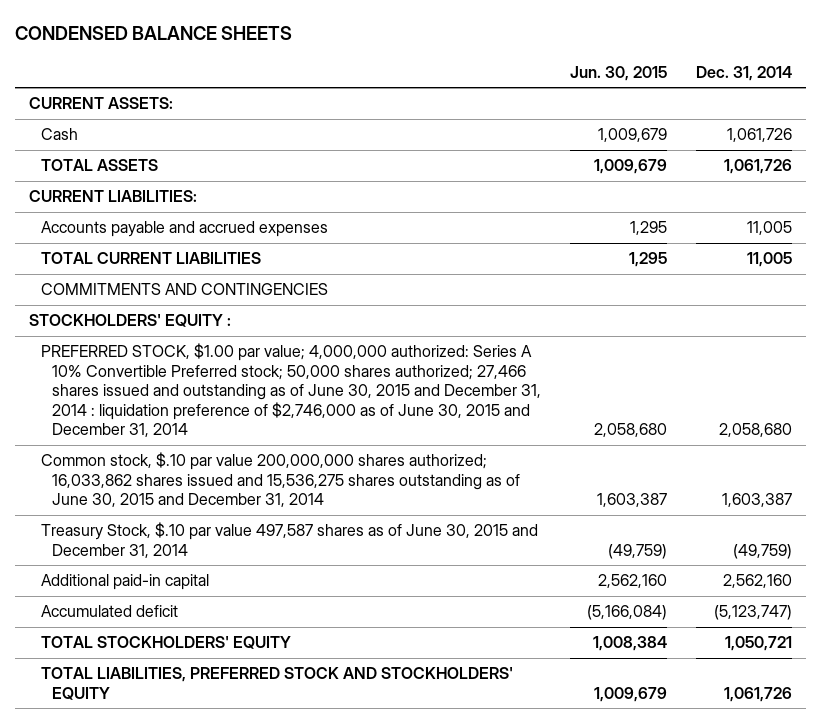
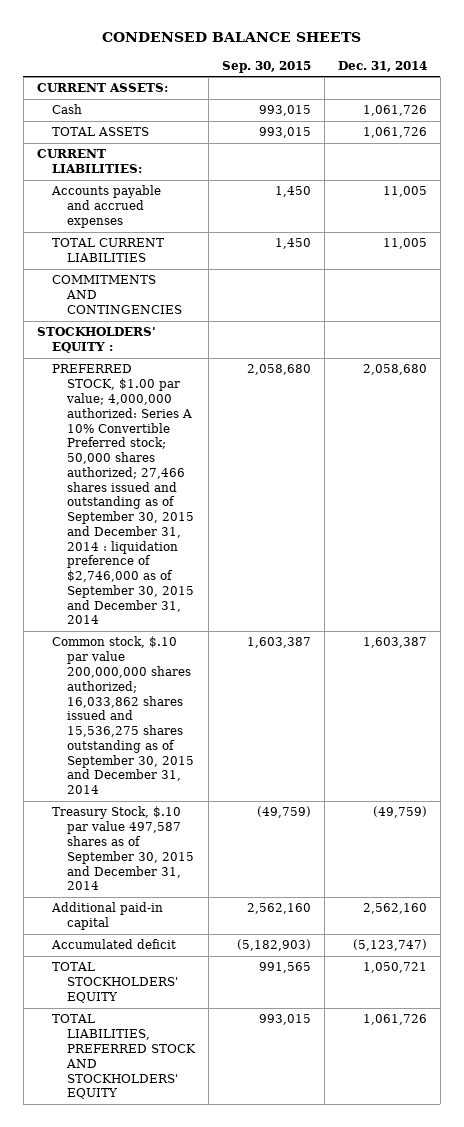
[570,65,668,81] Jun. 30, 2015 -> none
none -> [221,60,311,73] Sep. 30, 2015
[40,343,542,438] PREFERRED STOCK, $1.00 par value; 4,000,000 authorized: Series A 10% Convertible Preferred stock; 50,000 shares authorized; 27,466 shares issued and outstanding as of June 30, 2015 and December 31, 2014 : liquidation preference of $2,746,000 as of June 30, 2015 and December 31, 2014 -> [51,364,194,625] PREFERRED STOCK, $1.00 par value; 4,000,000 authorized: Series A 10% Convertible Preferred stock; 50,000 shares authorized; 27,466 shares issued and outstanding as of September 30, 2015 and December 31, 2014 : liquidation preference of $2,746,000 as of September 30, 2015 and December 31, 2014
[40,452,521,508] Common stock, $.10 par value 200,000,000 shares authorized; 16,033,862 shares issued and 15,536,275 shares outstanding as of June 30, 2015 and December 31, 2014 -> [51,636,194,795] Common stock, $.10 par value 200,000,000 shares authorized; 16,033,862 shares issued and 15,536,275 shares outstanding as of September 30, 2015 and December 31, 2014
[40,522,538,558] Treasury Stock, $.10 par value 497,587 shares as of June 30, 2015 and December 31, 2014 -> [51,806,194,891] Treasury Stock, $.10 par value 497,587 shares as of September 30, 2015 and December 31, 2014

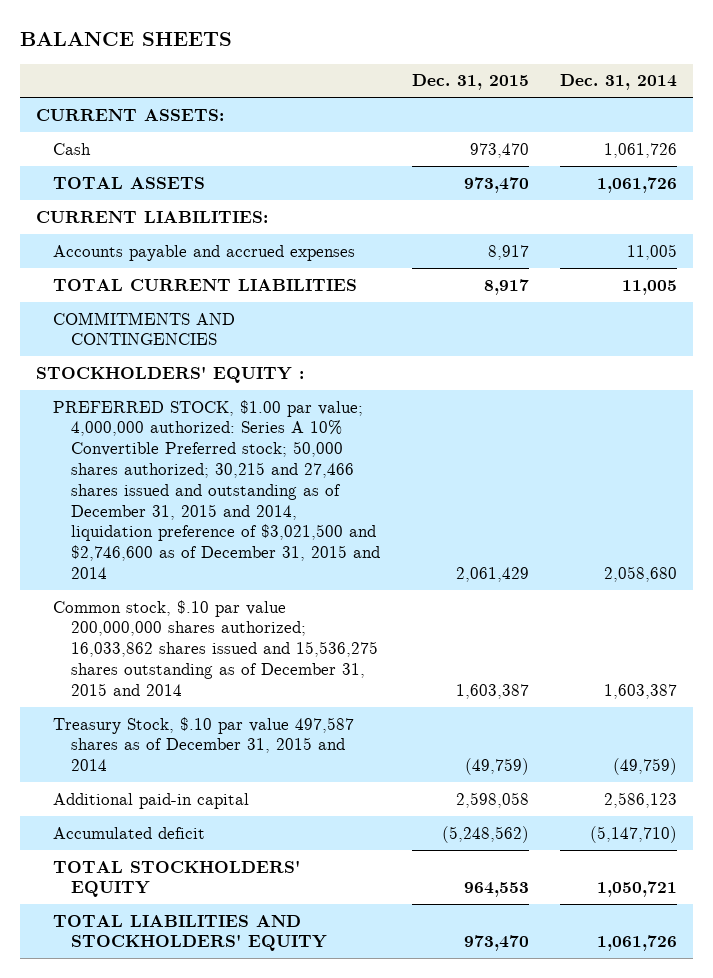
[101,32,361,43] CONDENSED BALANCE SHEETS -> [19,32,232,47] BALANCE SHEETS
[221,60,311,73] Sep. 30, 2015 -> none
none -> [411,74,529,91] Dec. 31, 2015
[51,364,194,625] PREFERRED STOCK, $1.00 par value; 4,000,000 authorized: Series A 10% Convertible Preferred stock; 50,000 shares authorized; 27,466 shares issued and outstanding as of September 30, 2015 and December 31, 2014 : liquidation preference of $2,746,000 as of September 30, 2015 and December 31, 2014 -> [53,399,381,579] PREFERRED STOCK, $1.00 par value; 4,000,000 authorized: Series A 10% Convertible Preferred stock; 50,000 shares authorized; 30,215 and 27,466 shares issued and outstanding as of December 31, 2015 and 2014, liquidation preference of $3,021,500 and $2,746,600 as of December 31, 2015 and 2014
[51,636,194,795] Common stock, $.10 par value 200,000,000 shares authorized; 16,033,862 shares issued and 15,536,275 shares outstanding as of September 30, 2015 and December 31, 2014 -> [53,599,379,696] Common stock, $.10 par value 200,000,000 shares authorized; 16,033,862 shares issued and 15,536,275 shares outstanding as of December 31, 2015 and 2014
[51,806,194,891] Treasury Stock, $.10 par value 497,587 shares as of September 30, 2015 and December 31, 2014 -> [53,716,355,772] Treasury Stock, $.10 par value 497,587 shares as of December 31, 2015 and 2014
[362,903,427,915] 2,562,160 -> [604,791,678,808] 2,586,123
[352,939,427,952] (5,123,747) -> [590,825,678,843] (5,147,710)
[51,1014,196,1100] TOTAL LIABILITIES, PREFERRED STOCK AND STOCKHOLDERS' EQUITY -> [53,914,328,952] TOTAL LIABILITIES AND STOCKHOLDERS' EQUITY

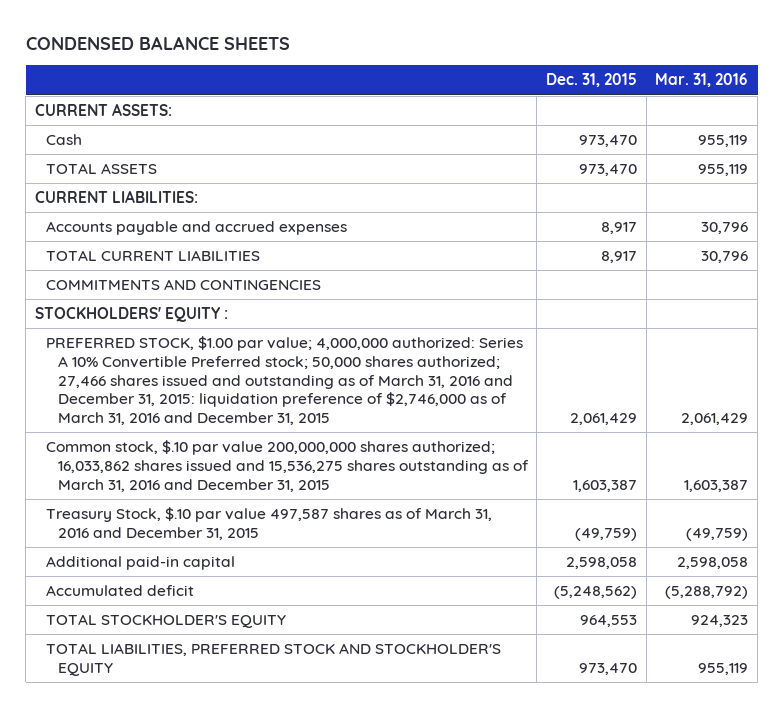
[19,32,232,47] BALANCE SHEETS -> [25,35,290,50] CONDENSED BALANCE SHEETS
[560,74,678,91] Dec. 31, 2014 -> none
none -> [655,73,749,88] Mar. 31, 2016
[53,399,381,579] PREFERRED STOCK, $1.00 par value; 4,000,000 authorized: Series A 10% Convertible Preferred stock; 50,000 shares authorized; 30,215 and 27,466 shares issued and outstanding as of December 31, 2015 and 2014, liquidation preference of $3,021,500 and $2,746,600 as of December 31, 2015 and 2014 -> [46,336,524,426] PREFERRED STOCK, $1.00 par value; 4,000,000 authorized: Series A 10% Convertible Preferred stock; 50,000 shares authorized; 27,466 shares issued and outstanding as of March 31, 2016 and December 31, 2015: liquidation preference of $2,746,000 as of March 31, 2016 and December 31, 2015
[53,599,379,696] Common stock, $.10 par value 200,000,000 shares authorized; 16,033,862 shares issued and 15,536,275 shares outstanding as of December 31, 2015 and 2014 -> [46,440,529,492] Common stock, $.10 par value 200,000,000 shares authorized; 16,033,862 shares issued and 15,536,275 shares outstanding as of March 31, 2016 and December 31, 2015
[53,716,355,772] Treasury Stock, $.10 par value 497,587 shares as of December 31, 2015 and 2014 -> [46,507,493,540] Treasury Stock, $.10 par value 497,587 shares as of March 31, 2016 and December 31, 2015
[53,859,301,898] TOTAL STOCKHOLDERS' EQUITY -> [46,614,287,629] TOTAL STOCKHOLDER'S EQUITY
[53,914,328,952] TOTAL LIABILITIES AND STOCKHOLDERS' EQUITY -> [46,643,502,676] TOTAL LIABILITIES, PREFERRED STOCK AND STOCKHOLDER'S EQUITY

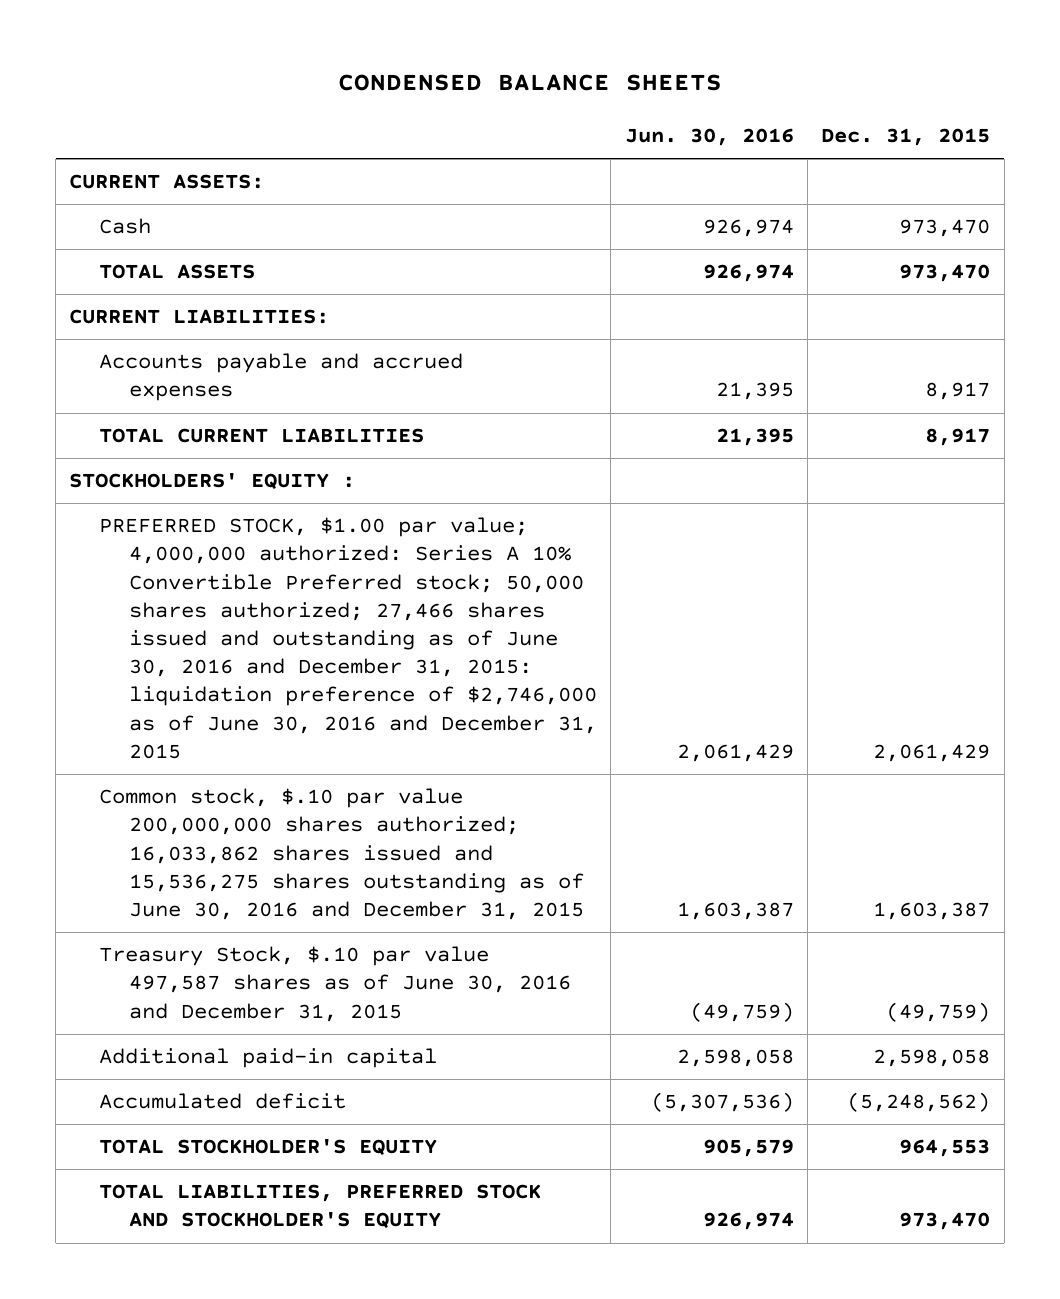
[655,73,749,88] Mar. 31, 2016 -> none
none -> [624,128,794,147] Jun. 30, 2016
[46,279,322,291] COMMITMENTS AND CONTINGENCIES -> none
[46,336,524,426] PREFERRED STOCK, $1.00 par value; 4,000,000 authorized: Series A 10% Convertible Preferred stock; 50,000 shares authorized; 27,466 shares issued and outstanding as of March 31, 2016 and December 31, 2015: liquidation preference of $2,746,000 as of March 31, 2016 and December 31, 2015 -> [99,517,598,759] PREFERRED STOCK, $1.00 par value; 4,000,000 authorized: Series A 10% Convertible Preferred stock; 50,000 shares authorized; 27,466 shares issued and outstanding as of June 30, 2016 and December 31, 2015: liquidation preference of $2,746,000 as of June 30, 2016 and December 31, 2015
[46,440,529,492] Common stock, $.10 par value 200,000,000 shares authorized; 16,033,862 shares issued and 15,536,275 shares outstanding as of March 31, 2016 and December 31, 2015 -> [99,788,585,921] Common stock, $.10 par value 200,000,000 shares authorized; 16,033,862 shares issued and 15,536,275 shares outstanding as of June 30, 2016 and December 31, 2015
[46,507,493,540] Treasury Stock, $.10 par value 497,587 shares as of March 31, 2016 and December 31, 2015 -> [99,946,572,1022] Treasury Stock, $.10 par value 497,587 shares as of June 30, 2016 and December 31, 2015

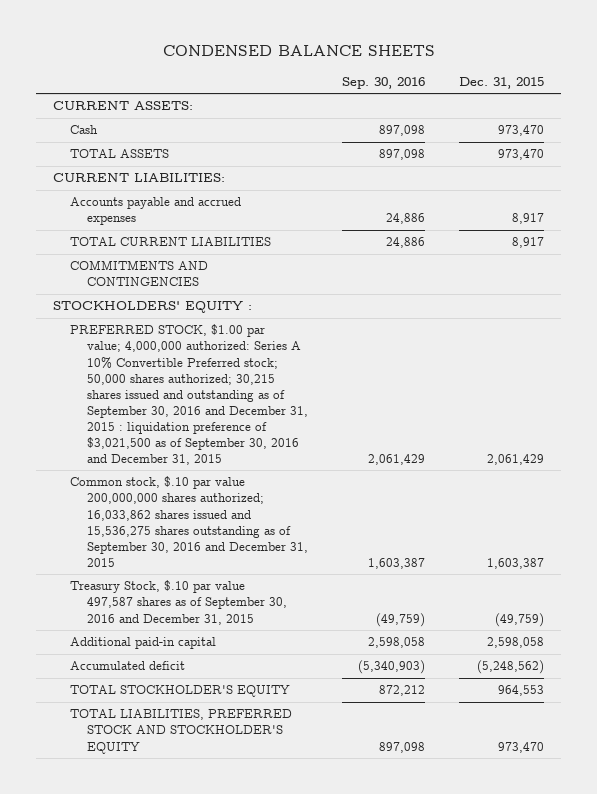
[624,128,794,147] Jun. 30, 2016 -> none
none -> [342,76,426,89] Sep. 30, 2016
none -> [70,260,209,287] COMMITMENTS AND CONTINGENCIES
[99,517,598,759] PREFERRED STOCK, $1.00 par value; 4,000,000 authorized: Series A 10% Convertible Preferred stock; 50,000 shares authorized; 27,466 shares issued and outstanding as of June 30, 2016 and December 31, 2015: liquidation preference of $2,746,000 as of June 30, 2016 and December 31, 2015 -> [70,324,308,466] PREFERRED STOCK, $1.00 par value; 4,000,000 authorized: Series A 10% Convertible Preferred stock; 50,000 shares authorized; 30,215 shares issued and outstanding as of September 30, 2016 and December 31, 2015 : liquidation preference of $3,021,500 as of September 30, 2016 and December 31, 2015
[99,788,585,921] Common stock, $.10 par value 200,000,000 shares authorized; 16,033,862 shares issued and 15,536,275 shares outstanding as of June 30, 2016 and December 31, 2015 -> [70,476,308,567] Common stock, $.10 par value 200,000,000 shares authorized; 16,033,862 shares issued and 15,536,275 shares outstanding as of September 30, 2016 and December 31, 2015
[99,946,572,1022] Treasury Stock, $.10 par value 497,587 shares as of June 30, 2016 and December 31, 2015 -> [70,580,287,625] Treasury Stock, $.10 par value 497,587 shares as of September 30, 2016 and December 31, 2015

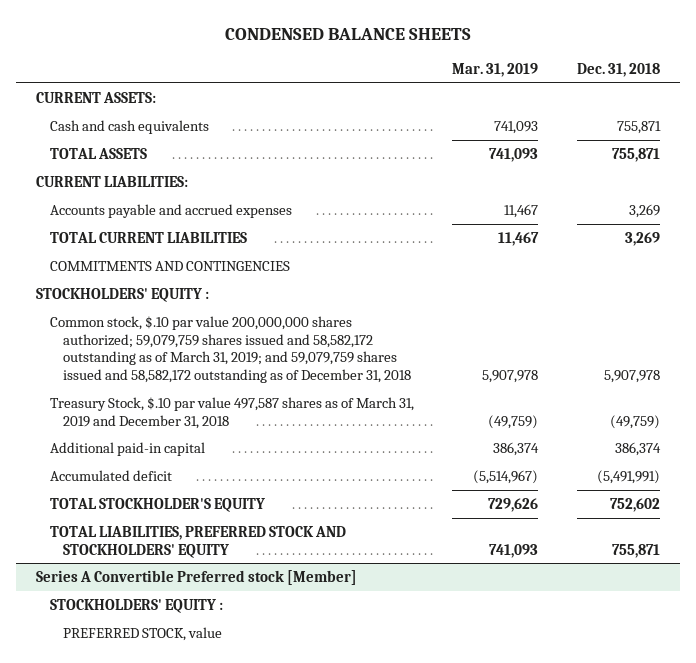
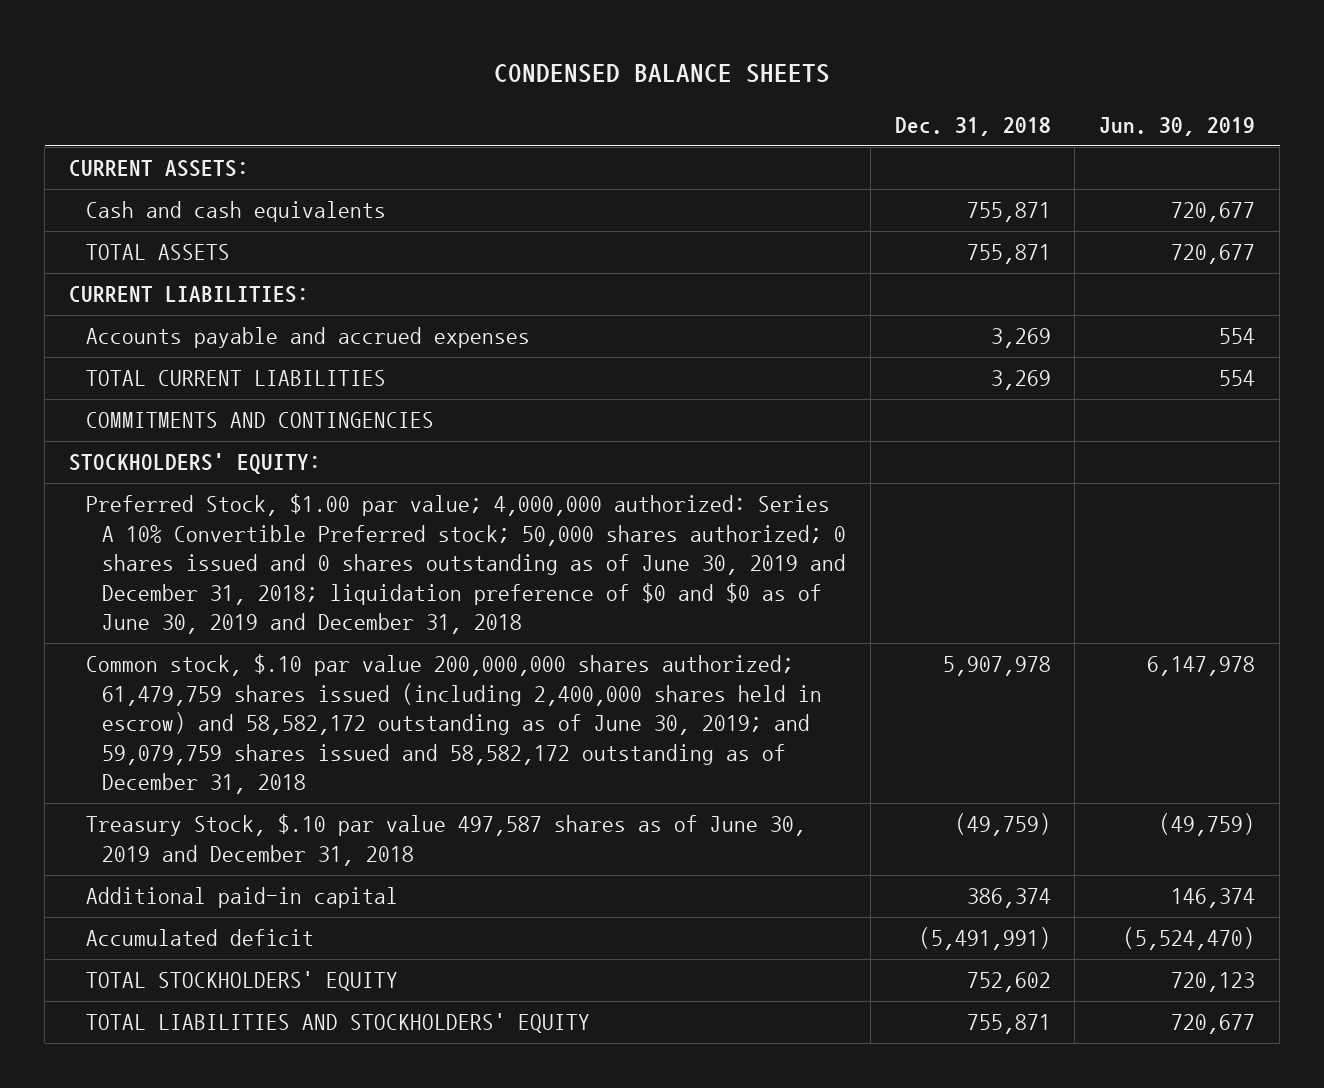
[452,63,539,78] Mar. 31, 2019 -> none
none -> [1099,117,1256,137] Jun. 30, 2019
[35,287,209,302] STOCKHOLDERS' EQUITY : -> [69,453,322,475] STOCKHOLDERS' EQUITY:
none -> [85,494,846,635] Preferred Stock, $1.00 par value; 4,000,000 authorized: Series A 10% Convertible Preferred stock; 50,000 shares authorized; 0 shares issued and 0 shares outstanding as of June 30, 2019 and December 31, 2018; liquidation preference of $0 and $0 as of June 30, 2019 and December 31, 2018
[49,315,412,384] Common stock, $.10 par value 200,000,000 shares authorized; 59,079,759 shares issued and 58,582,172 outstanding as of March 31, 2019; and 59,079,759 shares issued and 58,582,172 outstanding as of December 31, 2018 -> [85,654,822,795] Common stock, $.10 par value 200,000,000 shares authorized; 61,479,759 shares issued (including 2,400,000 shares held in escrow) and 58,582,172 outstanding as of June 30, 2019; and 59,079,759 shares issued and 58,582,172 outstanding as of December 31, 2018
[49,396,414,429] Treasury Stock, $.10 par value 497,587 shares as of March 31, 2019 and December 31, 2018 -> [85,814,806,866] Treasury Stock, $.10 par value 497,587 shares as of June 30, 2019 and December 31, 2018
[35,569,357,585] Series A Convertible Preferred stock [Member] -> none
[49,598,223,613] STOCKHOLDERS' EQUITY : -> none
[63,626,223,641] PREFERRED STOCK, value -> none
[49,497,265,512] TOTAL STOCKHOLDER'S EQUITY -> [85,971,398,992] TOTAL STOCKHOLDERS' EQUITY
[49,525,346,558] TOTAL LIABILITIES, PREFERRED STOCK AND STOCKHOLDERS' EQUITY -> [85,1013,590,1034] TOTAL LIABILITIES AND STOCKHOLDERS' EQUITY

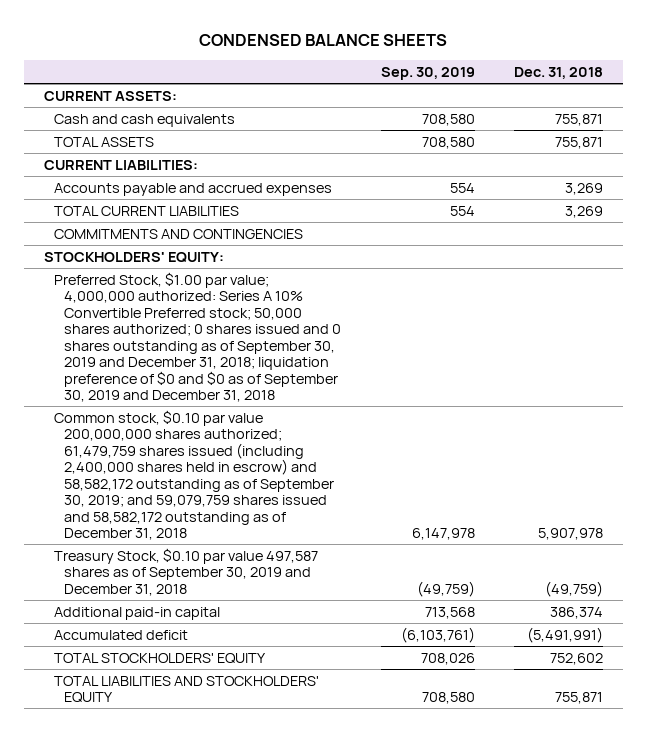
[1099,117,1256,137] Jun. 30, 2019 -> none
none -> [380,66,475,80] Sep. 30, 2019
[85,494,846,635] Preferred Stock, $1.00 par value; 4,000,000 authorized: Series A 10% Convertible Preferred stock; 50,000 shares authorized; 0 shares issued and 0 shares outstanding as of June 30, 2019 and December 31, 2018; liquidation preference of $0 and $0 as of June 30, 2019 and December 31, 2018 -> [53,271,342,403] Preferred Stock, $1.00 par value; 4,000,000 authorized: Series A 10% Convertible Preferred stock; 50,000 shares authorized; 0 shares issued and 0 shares outstanding as of September 30, 2019 and December 31, 2018; liquidation preference of $0 and $0 as of September 30, 2019 and December 31, 2018
[85,654,822,795] Common stock, $.10 par value 200,000,000 shares authorized; 61,479,759 shares issued (including 2,400,000 shares held in escrow) and 58,582,172 outstanding as of June 30, 2019; and 59,079,759 shares issued and 58,582,172 outstanding as of December 31, 2018 -> [53,409,335,541] Common stock, $0.10 par value 200,000,000 shares authorized; 61,479,759 shares issued (including 2,400,000 shares held in escrow) and 58,582,172 outstanding as of September 30, 2019; and 59,079,759 shares issued and 58,582,172 outstanding as of December 31, 2018
[85,814,806,866] Treasury Stock, $.10 par value 497,587 shares as of June 30, 2019 and December 31, 2018 -> [53,547,318,596] Treasury Stock, $0.10 par value 497,587 shares as of September 30, 2019 and December 31, 2018

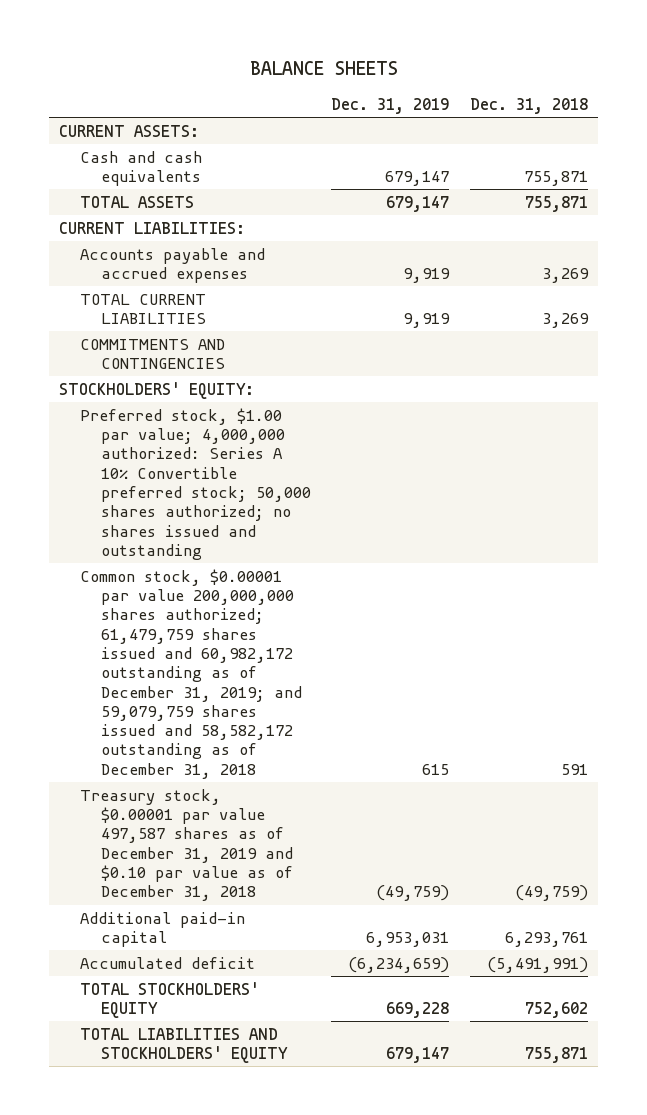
[199,33,448,46] CONDENSED BALANCE SHEETS -> [249,60,398,75] BALANCE SHEETS
[380,66,475,80] Sep. 30, 2019 -> none
none -> [331,98,450,115] Dec. 31, 2019
[53,271,342,403] Preferred Stock, $1.00 par value; 4,000,000 authorized: Series A 10% Convertible Preferred stock; 50,000 shares authorized; 0 shares issued and 0 shares outstanding as of September 30, 2019 and December 31, 2018; liquidation preference of $0 and $0 as of September 30, 2019 and December 31, 2018 -> [80,407,311,560] Preferred stock, $1.00 par value; 4,000,000 authorized: Series A 10% Convertible preferred stock; 50,000 shares authorized; no shares issued and outstanding
[53,409,335,541] Common stock, $0.10 par value 200,000,000 shares authorized; 61,479,759 shares issued (including 2,400,000 shares held in escrow) and 58,582,172 outstanding as of September 30, 2019; and 59,079,759 shares issued and 58,582,172 outstanding as of December 31, 2018 -> [80,568,302,779] Common stock, $0.00001 par value 200,000,000 shares authorized; 61,479,759 shares issued and 60,982,172 outstanding as of December 31, 2019; and 59,079,759 shares issued and 58,582,172 outstanding as of December 31, 2018
[538,528,604,541] 5,907,978 -> [560,763,588,775] 591
[53,547,318,596] Treasury Stock, $0.10 par value 497,587 shares as of September 30, 2019 and December 31, 2018 -> [80,788,293,902] Treasury stock, $0.00001 par value 497,587 shares as of December 31, 2019 and $0.10 par value as of December 31, 2018
[550,606,604,619] 386,374 -> [504,932,588,948] 6,293,761

